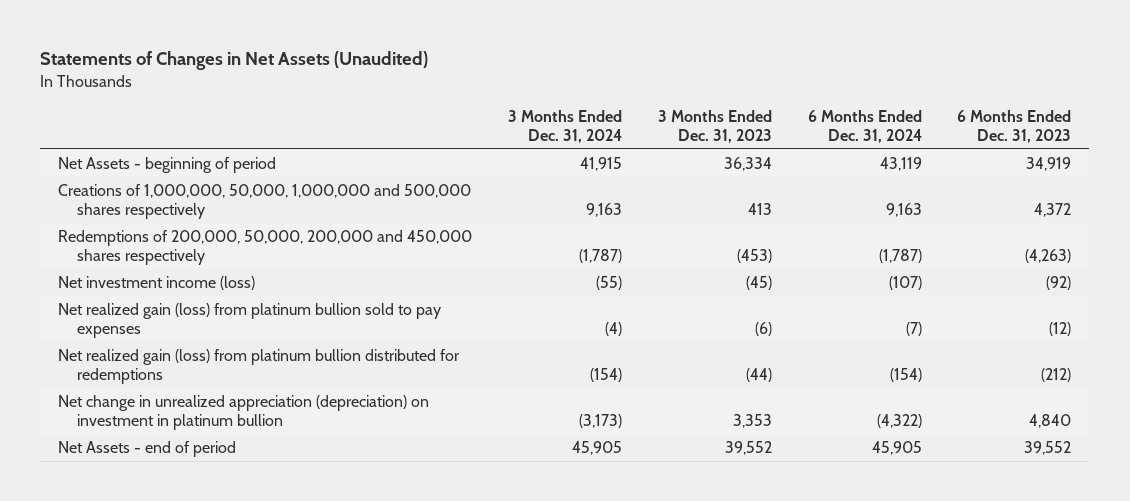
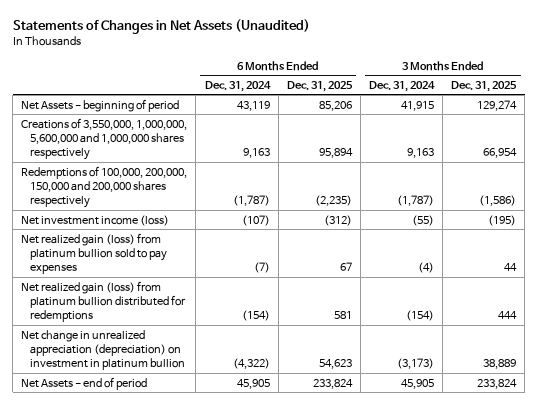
[657,110,772,143] 3 Months Ended Dec. 31, 2023 -> none
[957,110,1072,143] 6 Months Ended Dec. 31, 2023 -> none
none -> [286,80,353,92] Dec. 31, 2025
none -> [451,80,518,92] Dec. 31, 2025
[58,184,472,219] Creations of 1,000,000, 50,000, 1,000,000 and 500,000 shares respectively -> [21,117,188,161] Creations of 3,550,000, 1,000,000, 5,600,000 and 1,000,000 shares respectively
[58,230,473,265] Redemptions of 200,000, 50,000, 200,000 and 450,000 shares respectively -> [21,165,188,209] Redemptions of 100,000, 200,000, 150,000 and 200,000 shares respectively

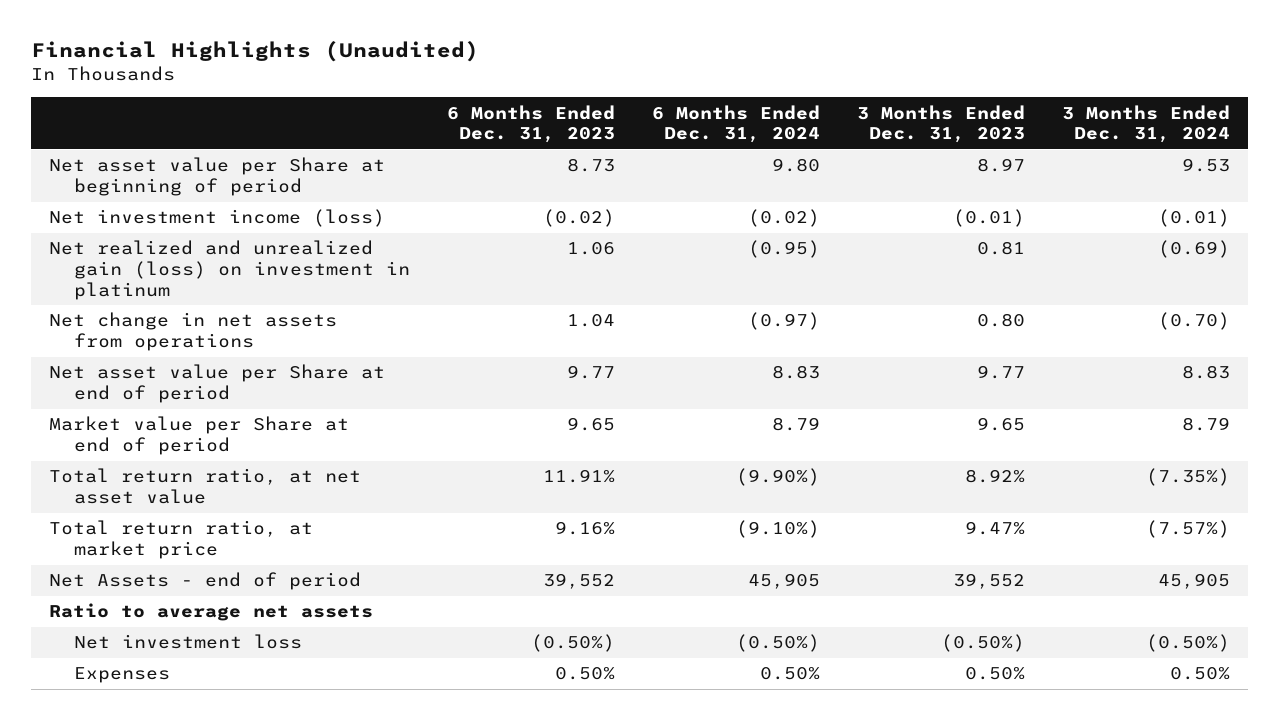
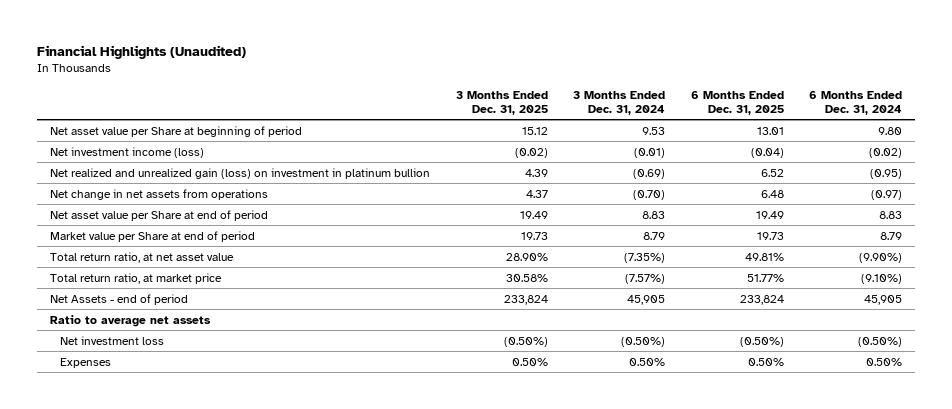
[446,104,615,144] 6 Months Ended Dec. 31, 2023 -> none
[856,104,1025,144] 3 Months Ended Dec. 31, 2023 -> none
none -> [455,90,548,115] 3 Months Ended Dec. 31, 2025
none -> [690,90,784,115] 6 Months Ended Dec. 31, 2025
[49,240,410,300] Net realized and unrealized gain (loss) on investment in platinum -> [50,167,431,179] Net realized and unrealized gain (loss) on investment in platinum bullion

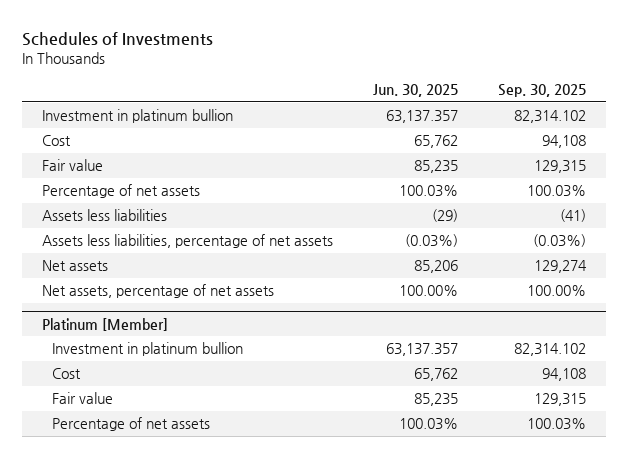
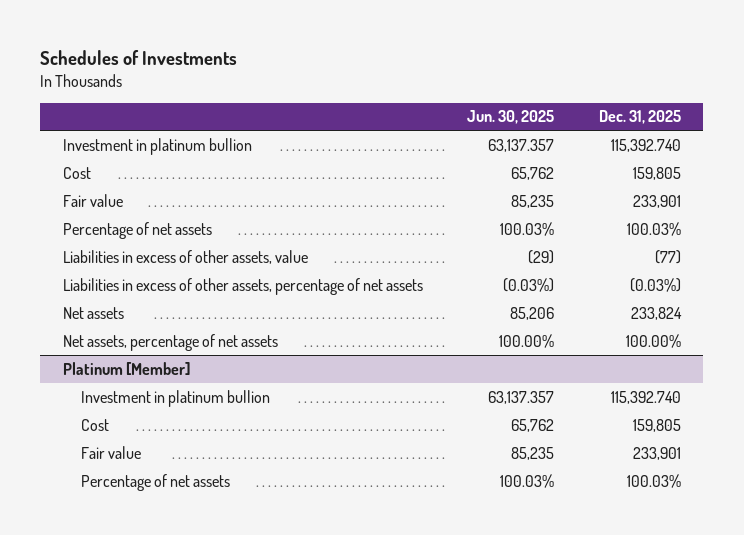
[498,84,587,98] Sep. 30, 2025 -> none
none -> [598,110,681,125] Dec. 31, 2025
[42,209,168,222] Assets less liabilities -> [62,249,308,264] Liabilities in excess of other assets, value
[42,234,334,249] Assets less liabilities, percentage of net assets -> [62,277,423,295] Liabilities in excess of other assets, percentage of net assets

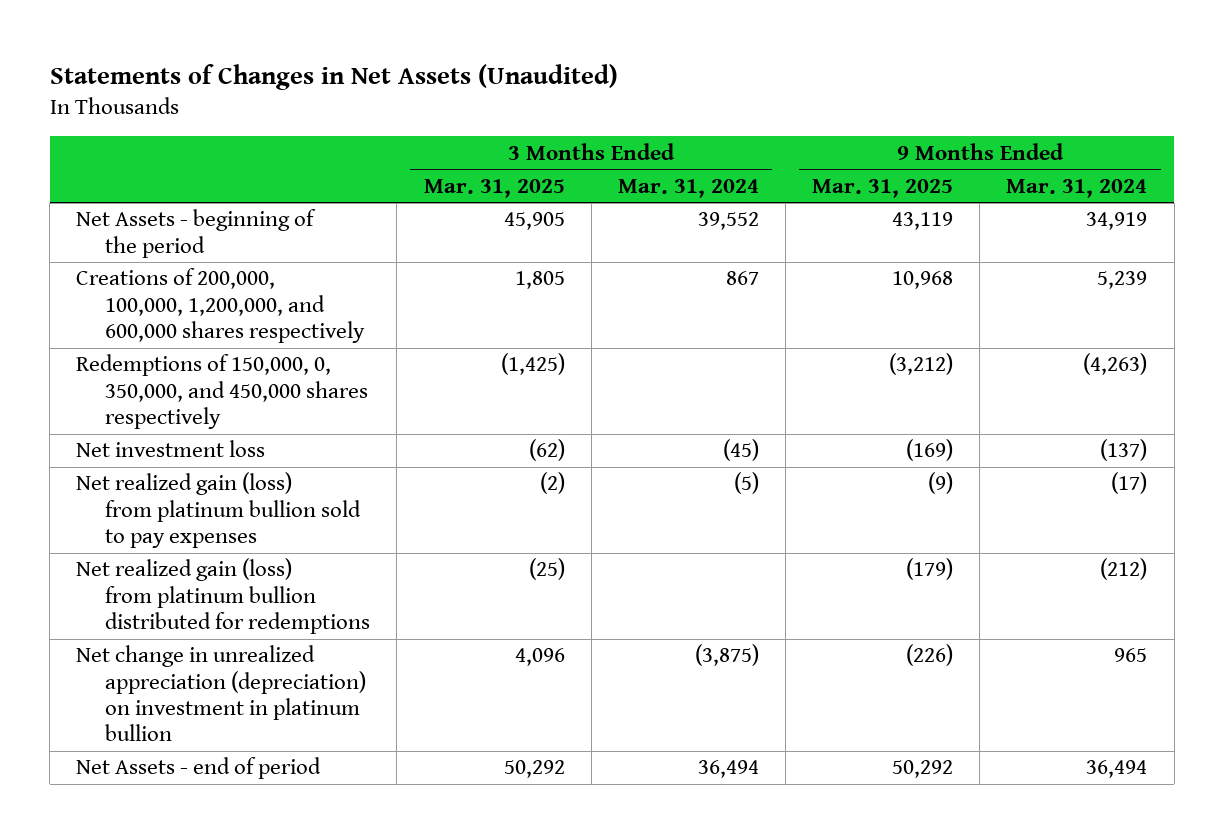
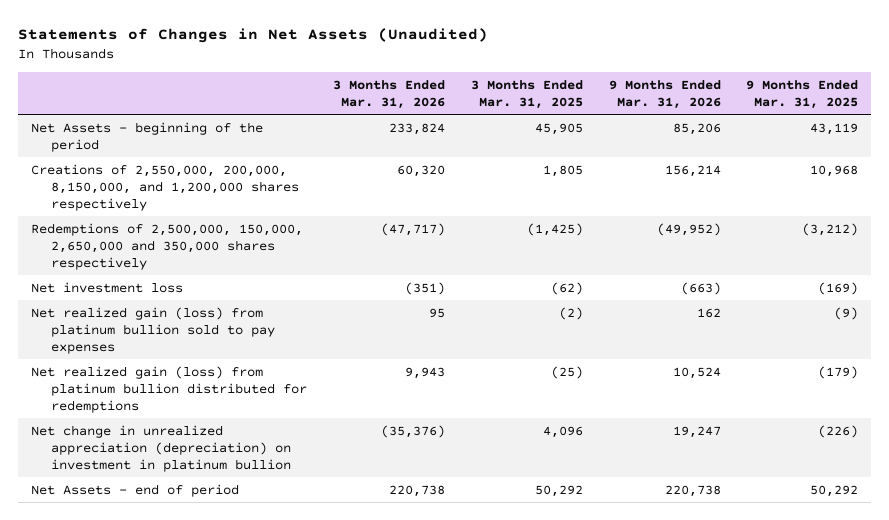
[617,178,759,198] Mar. 31, 2024 -> none
[1006,178,1148,198] Mar. 31, 2024 -> none
none -> [333,79,446,109] 3 Months Ended Mar. 31, 2026
none -> [608,79,721,109] 9 Months Ended Mar. 31, 2026
[76,268,366,343] Creations of 200,000, 100,000, 1,200,000, and 600,000 shares respectively -> [30,163,300,211] Creations of 2,550,000, 200,000, 8,150,000, and 1,200,000 shares respectively
[76,354,369,429] Redemptions of 150,000, 0, 350,000, and 450,000 shares respectively -> [30,222,303,270] Redemptions of 2,500,000, 150,000, 2,650,000 and 350,000 shares respectively

